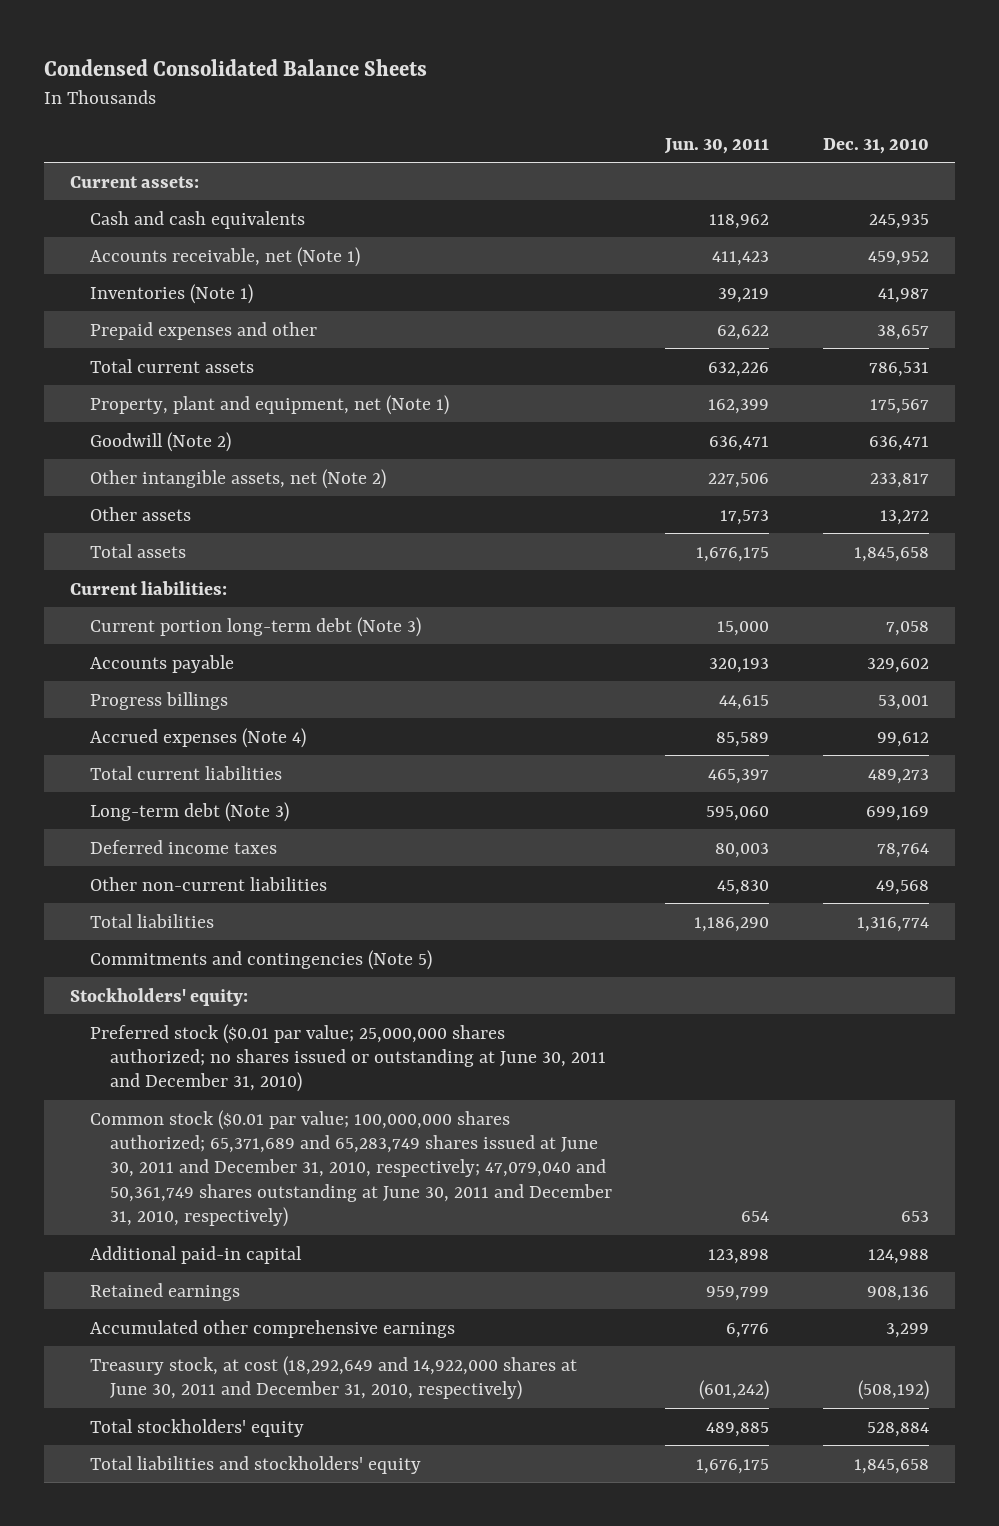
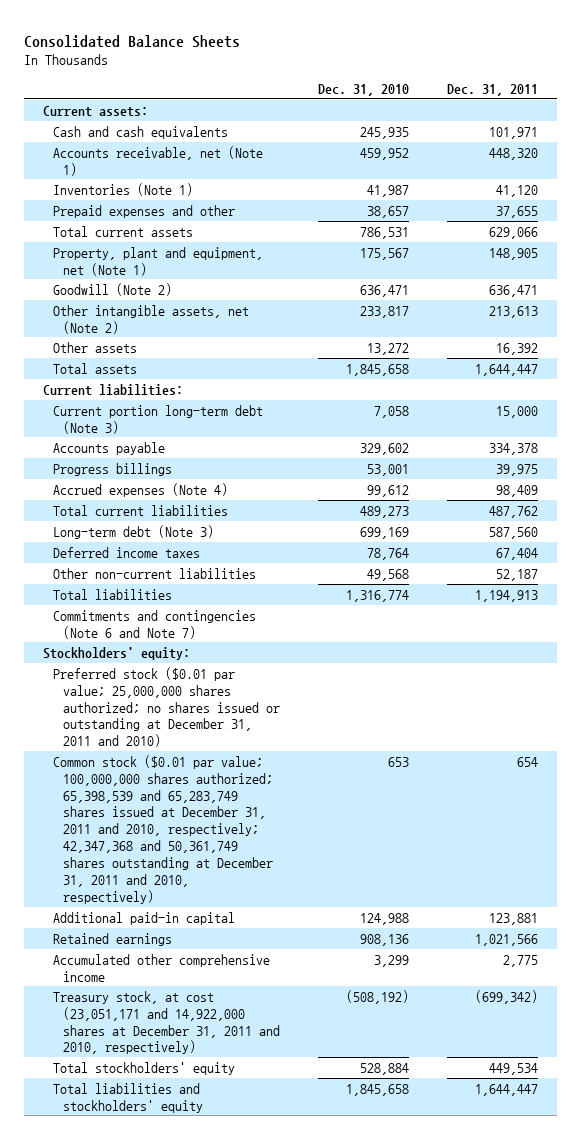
[43,59,427,77] Condensed Consolidated Balance Sheets -> [23,34,240,48] Consolidated Balance Sheets
[664,137,770,154] Jun. 30, 2011 -> none
none -> [447,83,539,96] Dec. 31, 2011
[90,949,433,970] Commitments and contingencies (Note 5) -> [52,609,256,639] Commitments and contingencies (Note 6 and Note 7)
[90,1023,606,1093] Preferred stock ($0.01 par value; 25,000,000 shares authorized; no shares issued or outstanding at June 30, 2011 and December 31, 2010) -> [52,666,280,748] Preferred stock ($0.01 par value; 25,000,000 shares authorized; no shares issued or outstanding at December 31, 2011 and 2010)
[90,1109,612,1228] Common stock ($0.01 par value; 100,000,000 shares authorized; 65,371,689 and 65,283,749 shares issued at June 30, 2011 and December 31, 2010, respectively; 47,079,040 and 50,361,749 shares outstanding at June 30, 2011 and December 31, 2010, respectively) -> [52,754,273,904] Common stock ($0.01 par value; 100,000,000 shares authorized; 65,398,539 and 65,283,749 shares issued at December 31, 2011 and 2010, respectively; 42,347,368 and 50,361,749 shares outstanding at December 31, 2011 and 2010, respectively)
[90,1319,456,1338] Accumulated other comprehensive earnings -> [52,953,270,982] Accumulated other comprehensive income
[90,1355,578,1400] Treasury stock, at cost (18,292,649 and 14,922,000 shares at June 30, 2011 and December 31, 2010, respectively) -> [52,990,280,1055] Treasury stock, at cost (23,051,171 and 14,922,000 shares at December 31, 2011 and 2010, respectively)

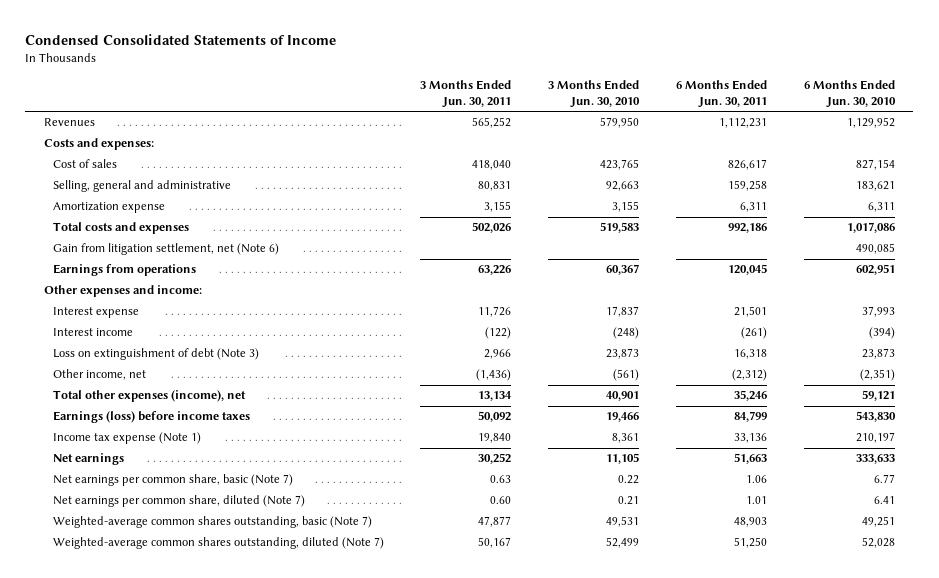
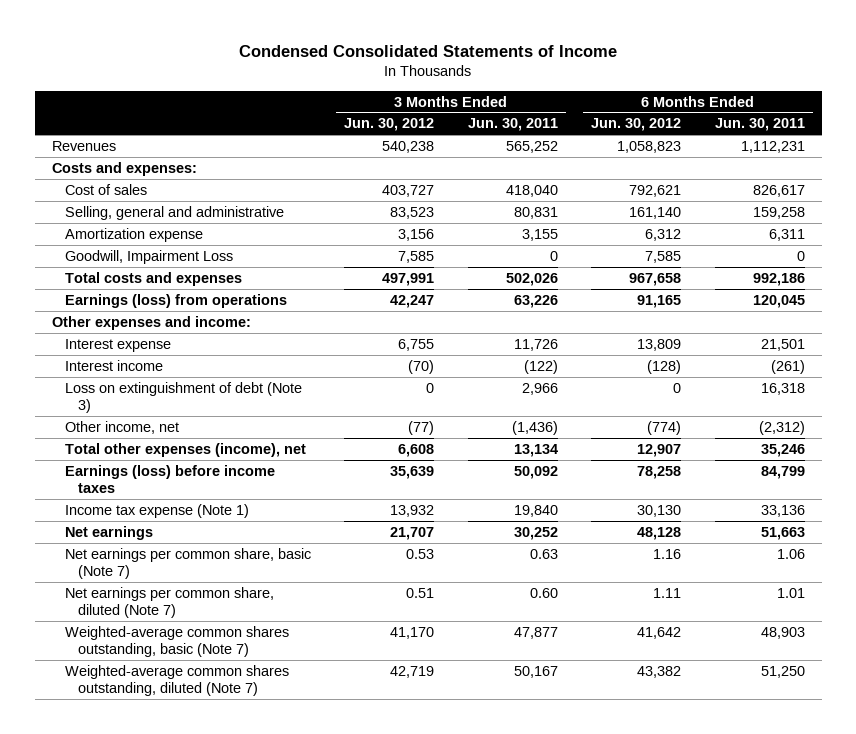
[548,80,641,109] 3 Months Ended Jun. 30, 2010 -> none
[803,80,896,109] 6 Months Ended Jun. 30, 2010 -> none
none -> [344,118,435,132] Jun. 30, 2012
none -> [591,118,682,132] Jun. 30, 2012
none -> [64,249,233,264] Goodwill, Impairment Loss
[52,243,279,256] Gain from litigation settlement, net (Note 6) -> none
[52,264,196,277] Earnings from operations -> [64,293,287,308] Earnings (loss) from operations

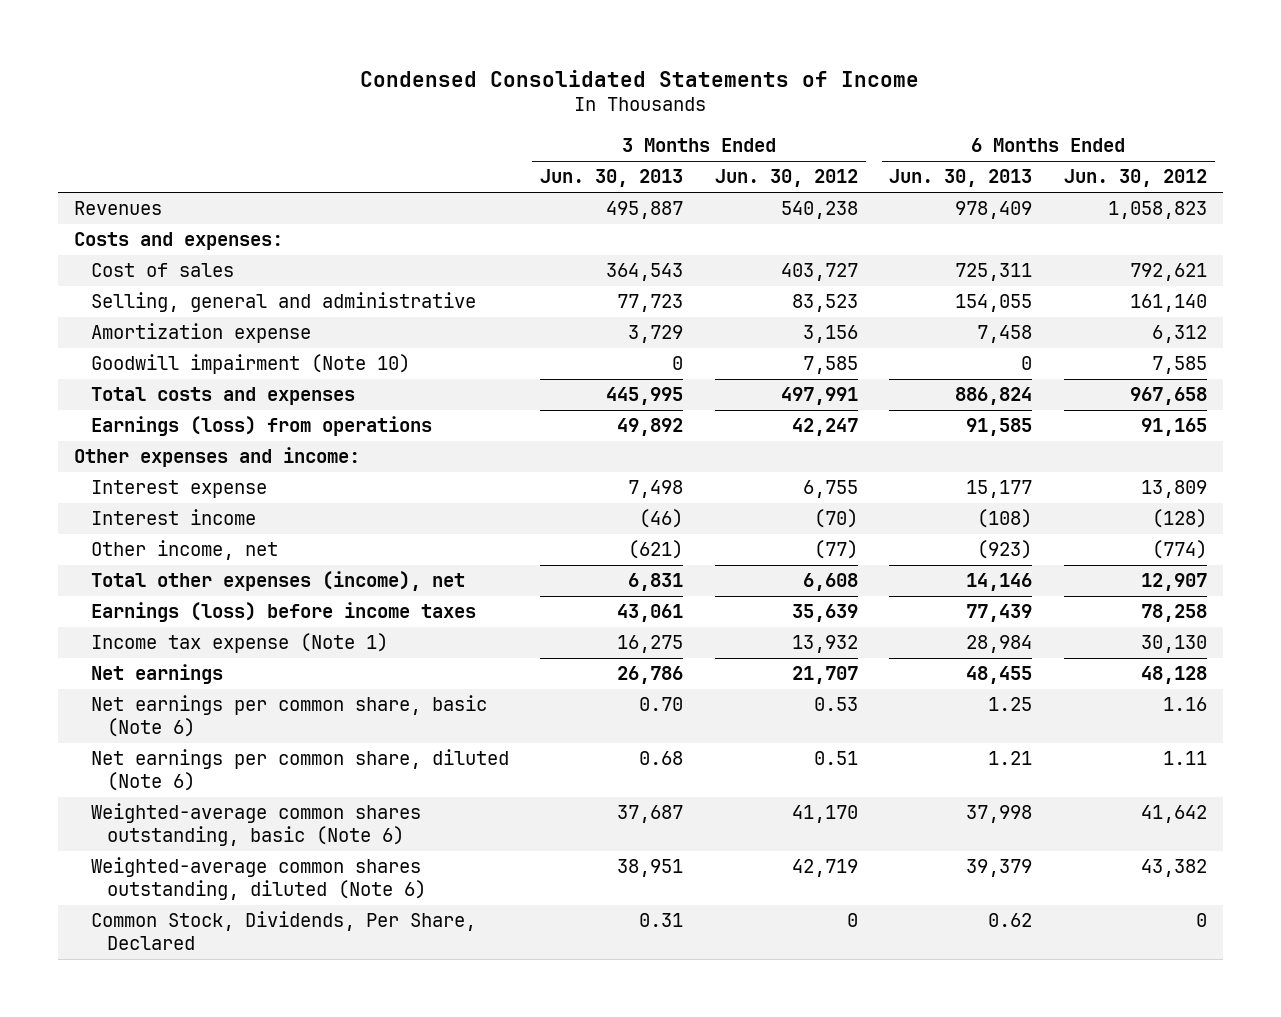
[467,118,558,132] Jun. 30, 2011 -> none
[714,118,805,132] Jun. 30, 2011 -> none
none -> [540,169,684,188] Jun. 30, 2013
none -> [889,169,1033,188] Jun. 30, 2013
[64,249,233,264] Goodwill, Impairment Loss -> [90,354,410,375] Goodwill impairment (Note 10)
[64,381,302,414] Loss on extinguishment of debt (Note 3) -> none
[64,547,311,580] Net earnings per common share, basic (Note 7) -> [90,695,487,737] Net earnings per common share, basic (Note 6)
[64,586,274,619] Net earnings per common share, diluted (Note 7) -> [90,749,509,791] Net earnings per common share, diluted (Note 6)
[64,625,289,658] Weighted-average common shares outstanding, basic (Note 7) -> [90,803,421,846] Weighted-average common shares outstanding, basic (Note 6)
[64,664,289,697] Weighted-average common shares outstanding, diluted (Note 7) -> [90,857,427,900] Weighted-average common shares outstanding, diluted (Note 6)
none -> [90,911,476,950] Common Stock, Dividends, Per Share, Declared

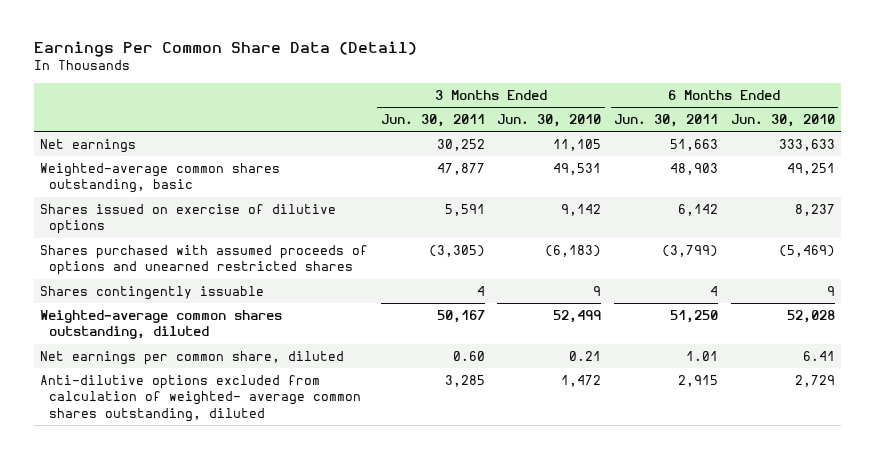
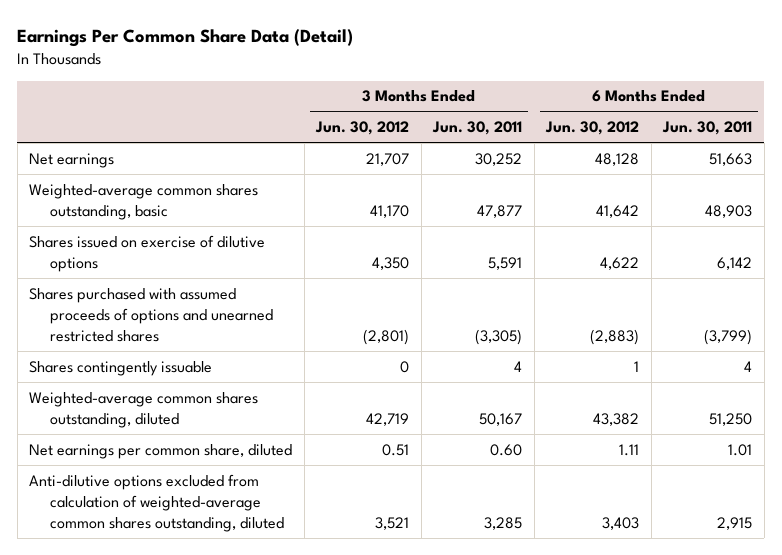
[497,113,602,127] Jun. 30, 2010 -> none
[730,113,835,127] Jun. 30, 2010 -> none
none -> [315,121,410,136] Jun. 30, 2012
none -> [545,121,640,136] Jun. 30, 2012
[39,374,362,422] Anti-dilutive options excluded from calculation of weighted- average common shares outstanding, diluted -> [29,473,284,532] Anti-dilutive options excluded from calculation of weighted-average common shares outstanding, diluted

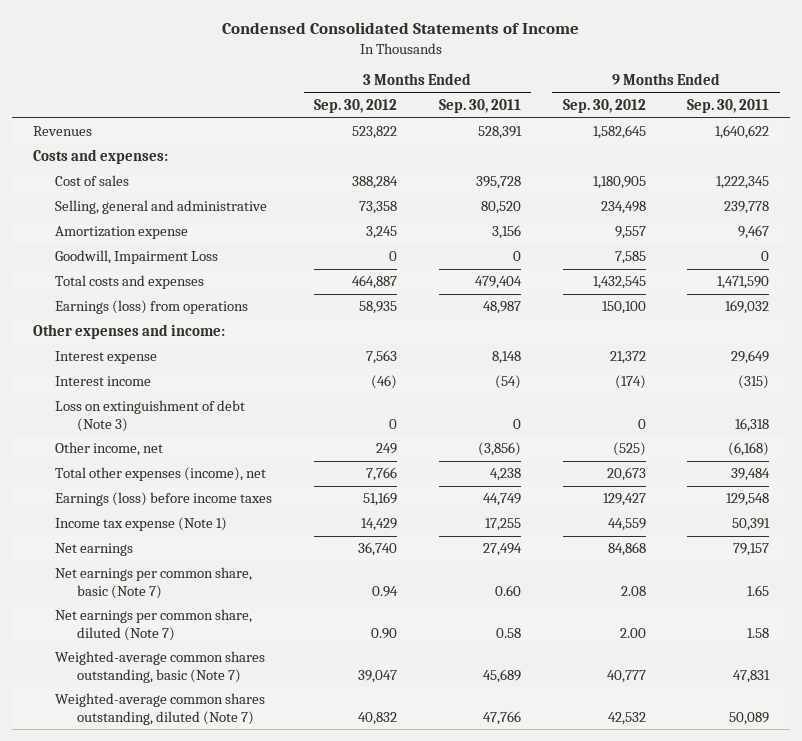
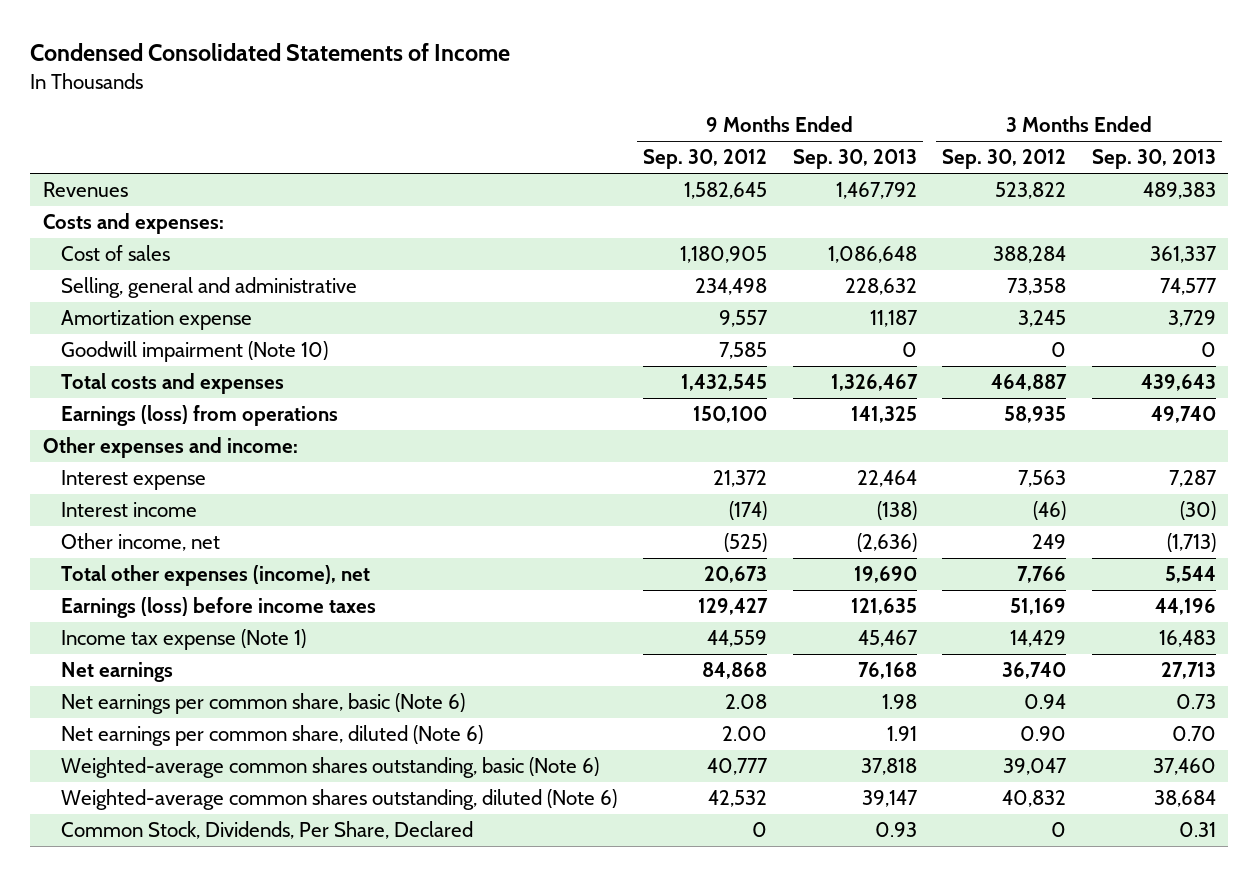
[438,99,521,114] Sep. 30, 2011 -> none
[687,99,770,114] Sep. 30, 2011 -> none
none -> [792,149,917,170] Sep. 30, 2013
none -> [1091,149,1216,170] Sep. 30, 2013
[55,250,219,265] Goodwill, Impairment Loss -> [61,341,329,363] Goodwill impairment (Note 10)
[55,400,246,432] Loss on extinguishment of debt (Note 3) -> none
[55,567,253,599] Net earnings per common share, basic (Note 7) -> [61,693,466,715] Net earnings per common share, basic (Note 6)
[55,609,253,641] Net earnings per common share, diluted (Note 7) -> [61,725,484,747] Net earnings per common share, diluted (Note 6)
[55,651,266,683] Weighted-average common shares outstanding, basic (Note 7) -> [61,757,600,779] Weighted-average common shares outstanding, basic (Note 6)
[55,693,266,725] Weighted-average common shares outstanding, diluted (Note 7) -> [61,789,618,811] Weighted-average common shares outstanding, diluted (Note 6)
none -> [61,821,474,840] Common Stock, Dividends, Per Share, Declared

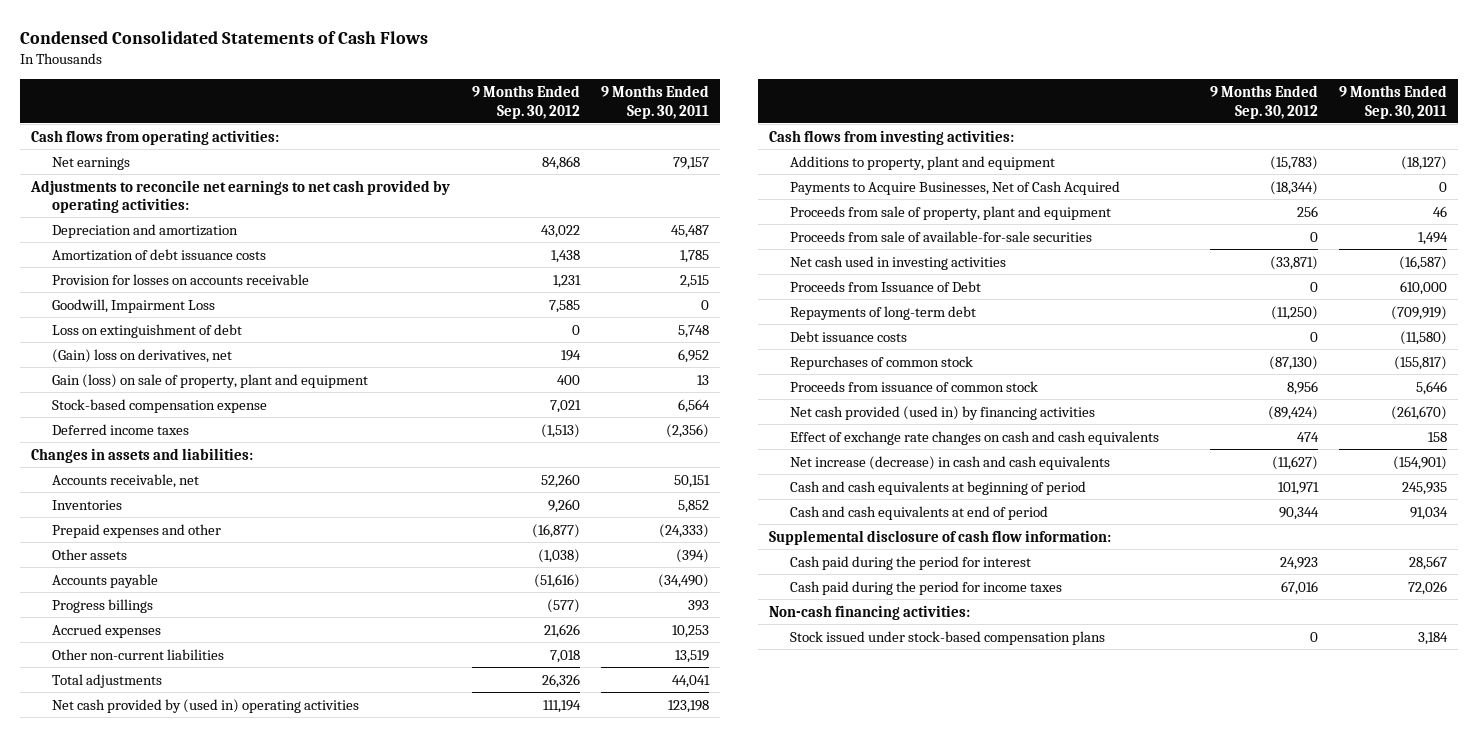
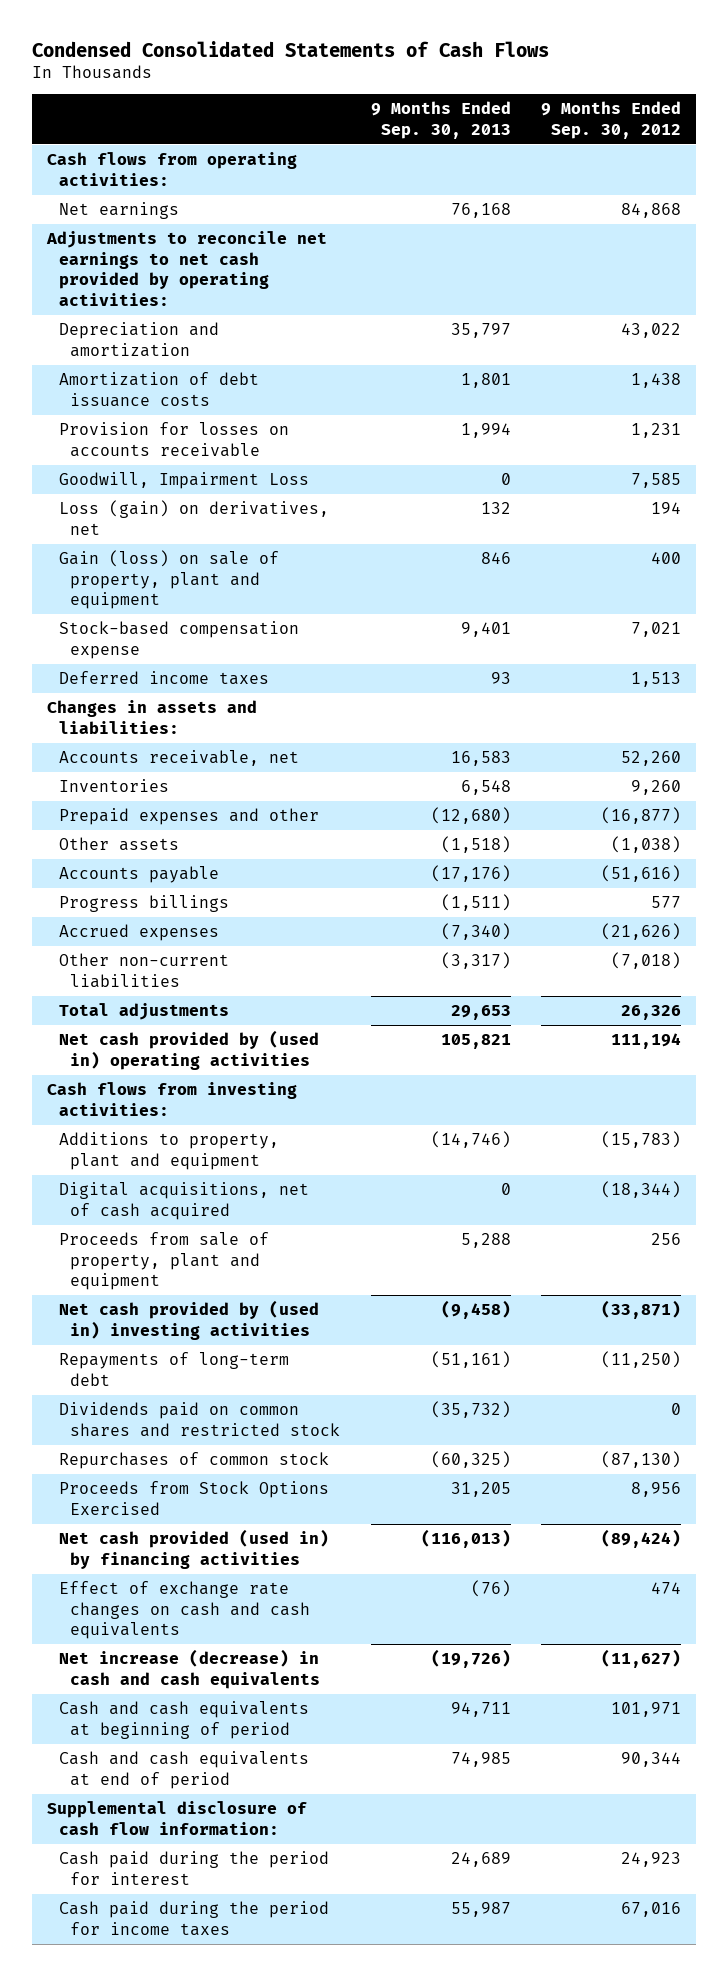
[601,85,710,119] 9 Months Ended Sep. 30, 2011 -> none
none -> [370,101,511,139] 9 Months Ended Sep. 30, 2013
[51,323,242,338] Loss on extinguishment of debt -> none
[51,348,232,363] (Gain) loss on derivatives, net -> [58,500,329,535] Loss (gain) on derivatives, net
[540,423,580,438] (1,513) -> [631,672,682,688] 1,513
[546,598,580,613] (577) -> [651,896,682,909] 577
[543,623,580,638] 21,626 -> [601,923,682,941] (21,626)
[549,649,580,663] 7,018 -> [611,952,682,970] (7,018)
[789,180,1120,195] Payments to Acquire Businesses, Net of Cash Acquired -> [58,1182,309,1220] Digital acquisitions, net of cash acquired
[789,230,1092,242] Proceeds from sale of available-for-sale securities -> none
[789,280,981,292] Proceeds from Issuance of Debt -> none
[789,255,1006,270] Net cash used in investing activities -> [58,1300,319,1340] Net cash provided by (used in) investing activities
[789,330,907,342] Debt issuance costs -> none
none -> [58,1402,341,1437] Dividends paid on common shares and restricted stock
[789,380,1038,392] Proceeds from issuance of common stock -> [58,1481,329,1515] Proceeds from Stock Options Exercised
[768,604,970,620] Non-cash financing activities: -> none
[789,630,1105,645] Stock issued under stock-based compensation plans -> none

